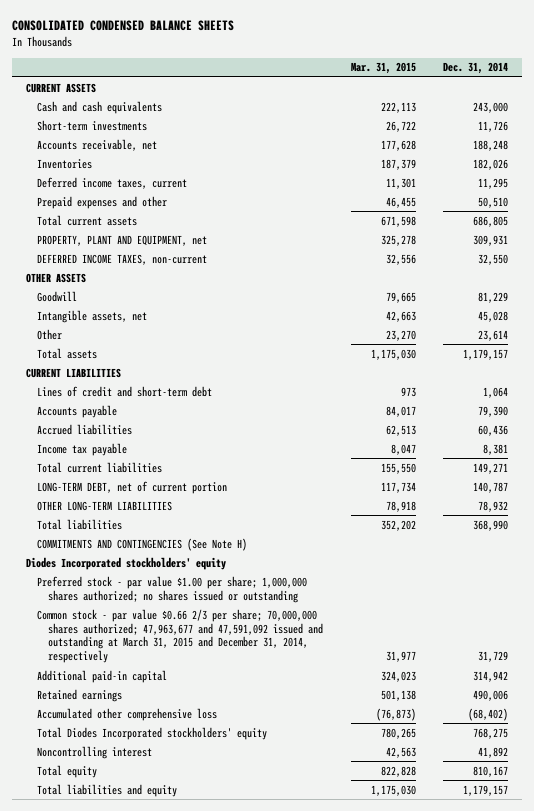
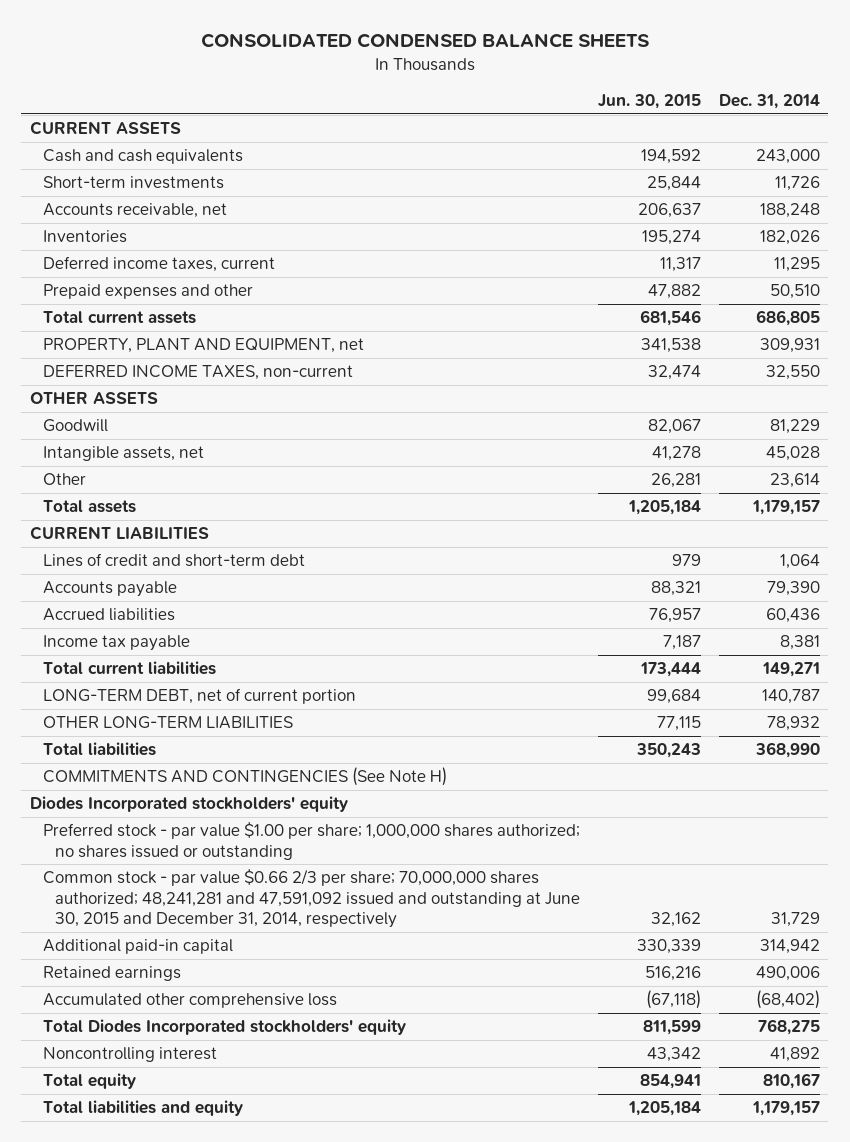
[350,62,416,75] Mar. 31, 2015 -> none
none -> [597,94,701,110] Jun. 30, 2015
[37,608,324,664] Common stock - par value $0.66 2/3 per share; 70,000,000 shares authorized; 47,963,677 and 47,591,092 issued and outstanding at March 31, 2015 and December 31, 2014, respectively -> [42,869,581,929] Common stock - par value $0.66 2/3 per share; 70,000,000 shares authorized; 48,241,281 and 47,591,092 issued and outstanding at June 30, 2015 and December 31, 2014, respectively

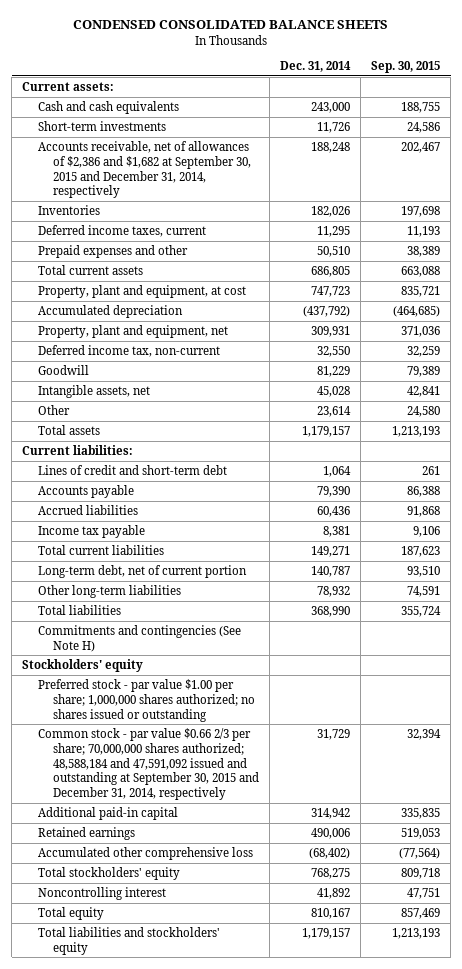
[200,33,649,49] CONSOLIDATED CONDENSED BALANCE SHEETS -> [73,20,389,30] CONDENSED CONSOLIDATED BALANCE SHEETS
[597,94,701,110] Jun. 30, 2015 -> none
none -> [371,61,441,74] Sep. 30, 2015
[29,121,181,136] CURRENT ASSETS -> [22,81,115,91] Current assets:
[42,203,227,219] Accounts receivable, net -> [37,140,252,199] Accounts receivable, net of allowances of $2,386 and $1,682 at September 30, 2015 and December 31, 2014, respectively
[29,392,158,405] OTHER ASSETS -> none
none -> [37,284,246,298] Property, plant and equipment, at cost
none -> [37,304,183,318] Accumulated depreciation
[42,338,364,354] PROPERTY, PLANT AND EQUIPMENT, net -> [37,324,228,338] Property, plant and equipment, net
[42,365,353,381] DEFERRED INCOME TAXES, non-current -> [37,344,220,357] Deferred income tax, non-current
[29,526,209,541] CURRENT LIABILITIES -> [22,444,134,455] Current liabilities:
[42,688,356,705] LONG-TERM DEBT, net of current portion -> [37,564,247,578] Long-term debt, net of current portion
[42,716,293,730] OTHER LONG-TERM LIABILITIES -> [37,584,181,598] Other long-term liabilities
[42,767,447,787] COMMITMENTS AND CONTINGENCIES (See Note H) -> [37,624,241,652] Commitments and contingencies (See Note H)
[29,796,348,813] Diodes Incorporated stockholders' equity -> [22,658,144,672] Stockholders' equity
[42,869,581,929] Common stock - par value $0.66 2/3 per share; 70,000,000 shares authorized; 48,241,281 and 47,591,092 issued and outstanding at June 30, 2015 and December 31, 2014, respectively -> [37,727,260,801] Common stock - par value $0.66 2/3 per share; 70,000,000 shares authorized; 48,588,184 and 47,591,092 issued and outstanding at September 30, 2015 and December 31, 2014, respectively
[42,1019,406,1036] Total Diodes Incorporated stockholders' equity -> [37,866,180,880] Total stockholders' equity
[42,1100,243,1117] Total liabilities and equity -> [37,926,220,955] Total liabilities and stockholders' equity

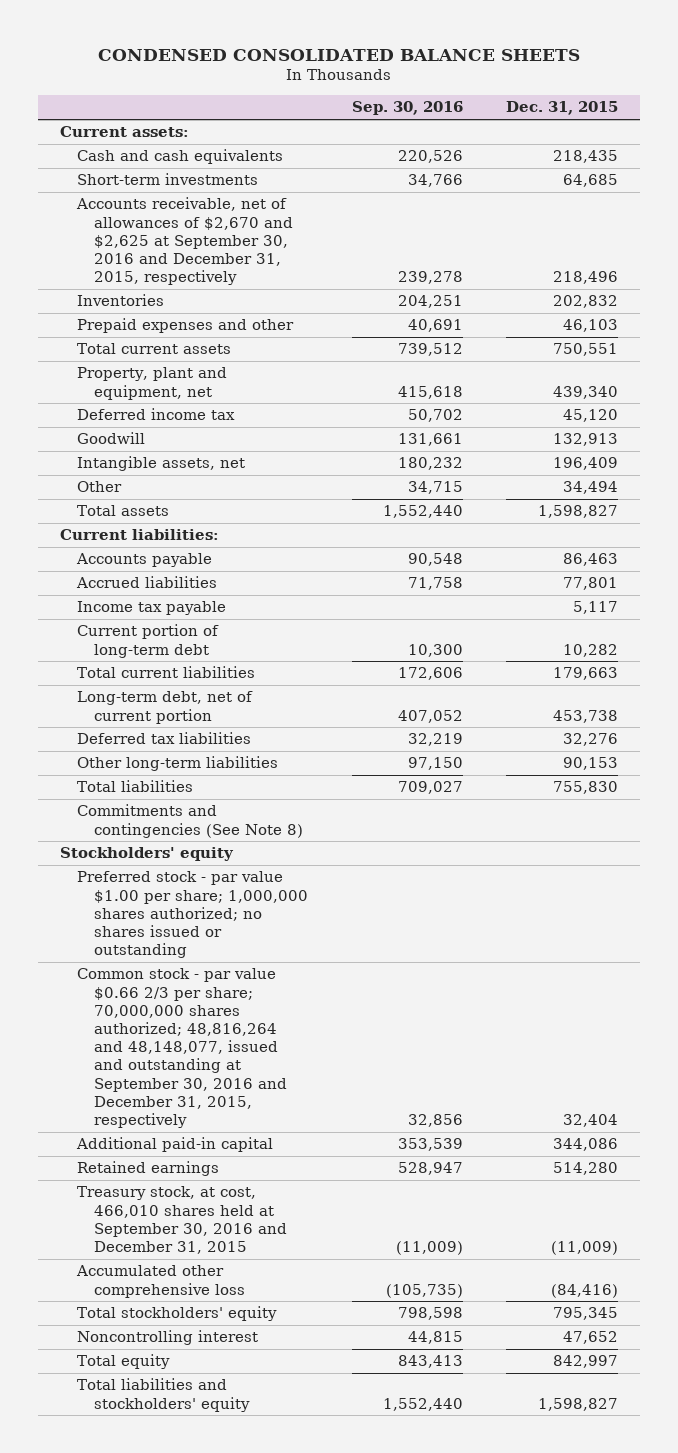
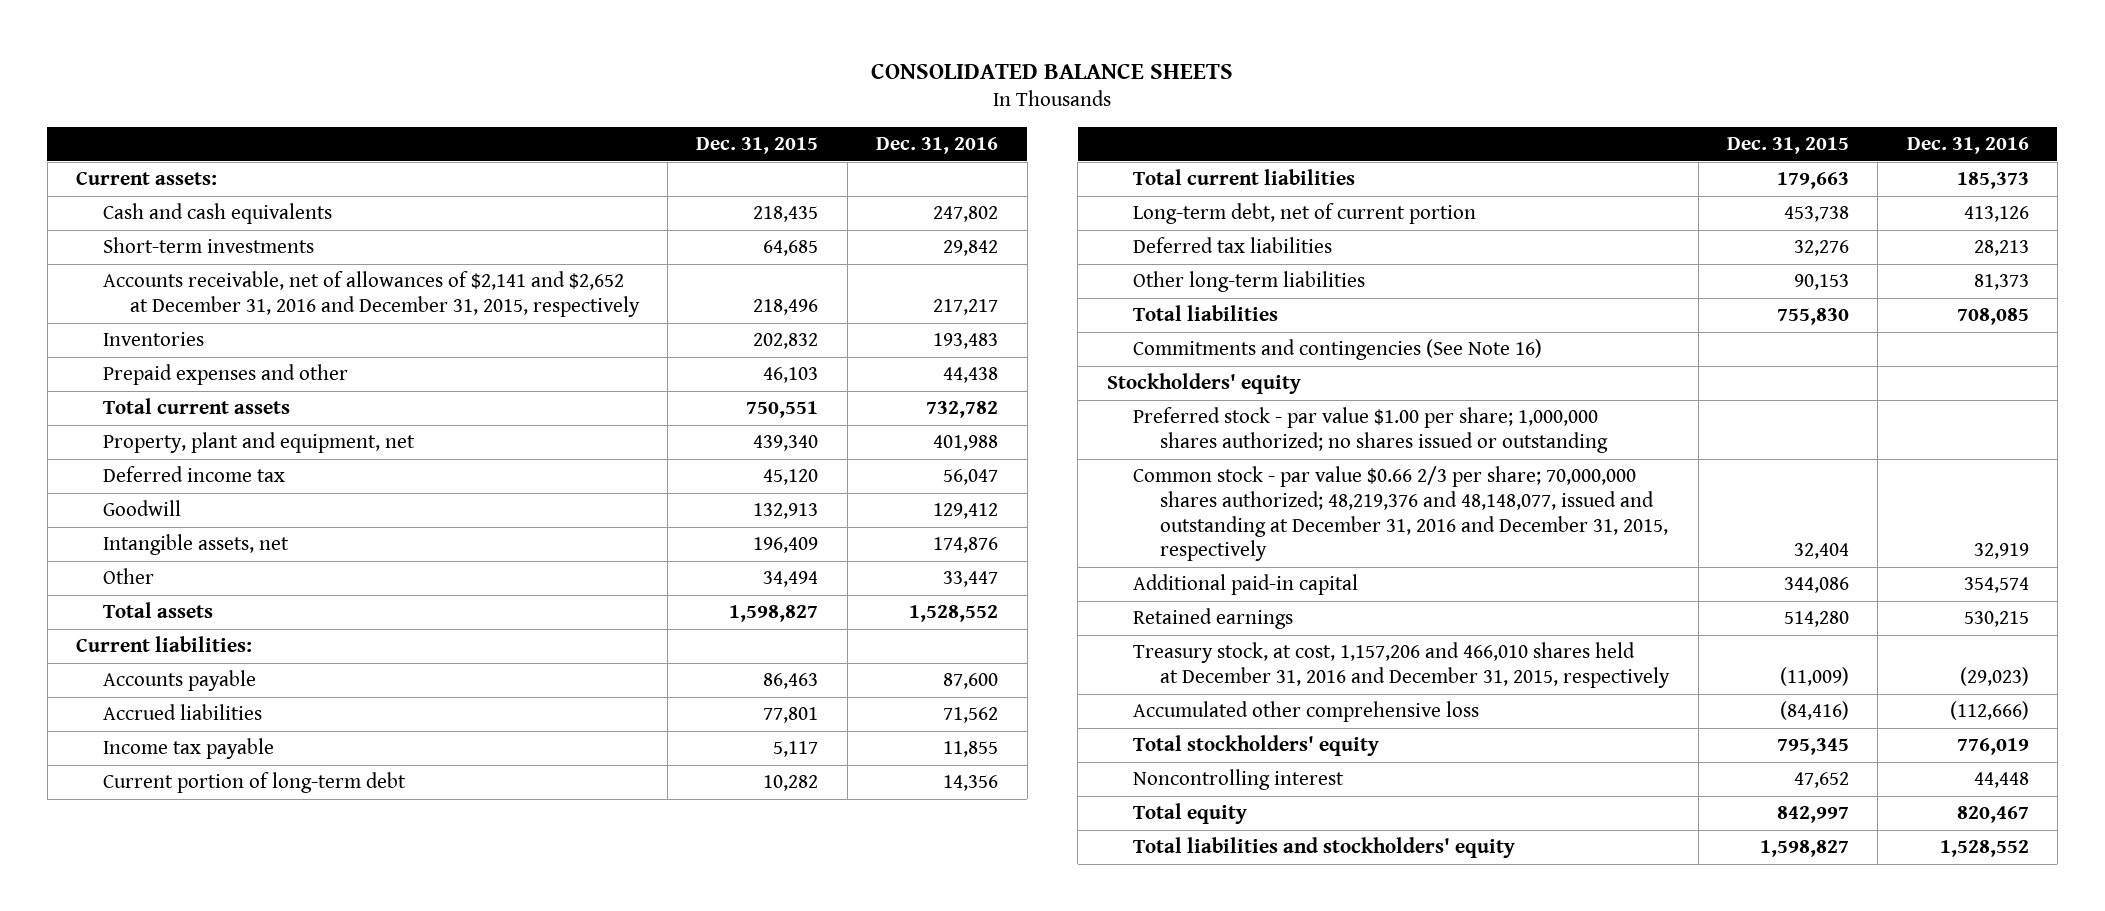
[97,48,580,61] CONDENSED CONSOLIDATED BALANCE SHEETS -> [871,63,1234,79] CONSOLIDATED BALANCE SHEETS
[351,101,463,116] Sep. 30, 2016 -> none
none -> [876,137,999,155] Dec. 31, 2016
[76,197,294,286] Accounts receivable, net of allowances of $2,670 and $2,625 at September 30, 2016 and December 31, 2015, respectively -> [102,271,640,318] Accounts receivable, net of allowances of $2,141 and $2,652 at December 31, 2016 and December 31, 2015, respectively
[77,804,304,838] Commitments and contingencies (See Note 8) -> [1133,339,1543,361] Commitments and contingencies (See Note 16)
[77,968,288,1129] Common stock - par value $0.66 2/3 per share; 70,000,000 shares authorized; 48,816,264 and 48,148,077, issued and outstanding at September 30, 2016 and December 31, 2015, respectively -> [1133,466,1669,562] Common stock - par value $0.66 2/3 per share; 70,000,000 shares authorized; 48,219,376 and 48,148,077, issued and outstanding at December 31, 2016 and December 31, 2015, respectively
[77,1186,288,1255] Treasury stock, at cost, 466,010 shares held at September 30, 2016 and December 31, 2015 -> [1133,642,1671,689] Treasury stock, at cost, 1,157,206 and 466,010 shares held at December 31, 2016 and December 31, 2015, respectively

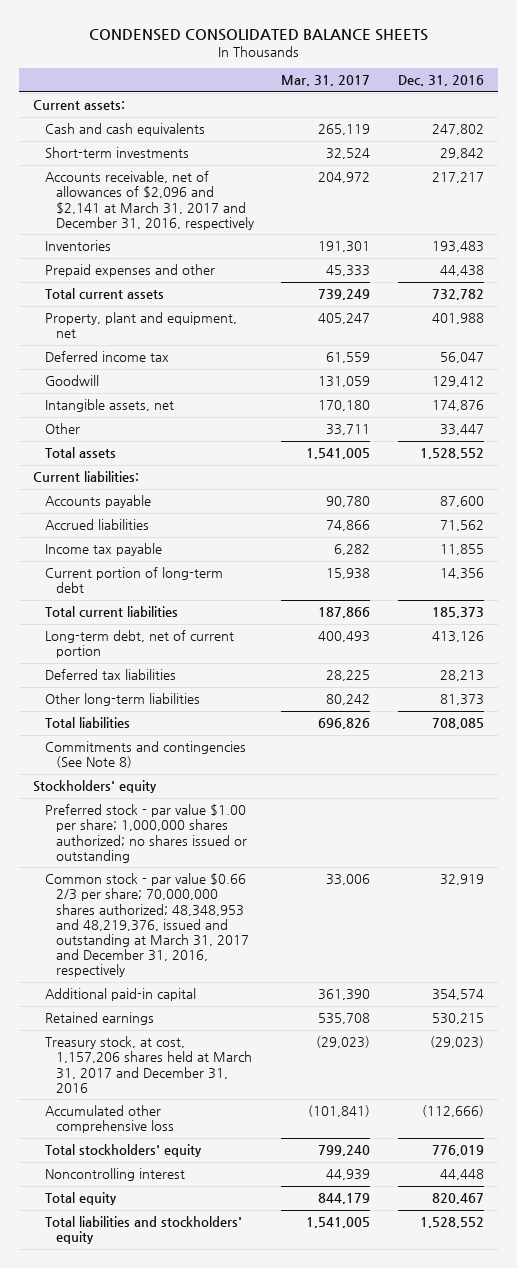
[871,63,1234,79] CONSOLIDATED BALANCE SHEETS -> [88,28,428,41] CONDENSED CONSOLIDATED BALANCE SHEETS
[696,137,819,155] Dec. 31, 2015 -> none
none -> [281,75,371,87] Mar. 31, 2017
[102,271,640,318] Accounts receivable, net of allowances of $2,141 and $2,652 at December 31, 2016 and December 31, 2015, respectively -> [44,171,254,230] Accounts receivable, net of allowances of $2,096 and $2,141 at March 31, 2017 and December 31, 2016, respectively
[1133,339,1543,361] Commitments and contingencies (See Note 16) -> [44,741,246,769] Commitments and contingencies (See Note 8)
[1133,466,1669,562] Common stock - par value $0.66 2/3 per share; 70,000,000 shares authorized; 48,219,376 and 48,148,077, issued and outstanding at December 31, 2016 and December 31, 2015, respectively -> [44,873,249,978] Common stock - par value $0.66 2/3 per share; 70,000,000 shares authorized; 48,348,953 and 48,219,376, issued and outstanding at March 31, 2017 and December 31, 2016, respectively
[1133,642,1671,689] Treasury stock, at cost, 1,157,206 and 466,010 shares held at December 31, 2016 and December 31, 2015, respectively -> [44,1036,252,1093] Treasury stock, at cost, 1,157,206 shares held at March 31, 2017 and December 31, 2016

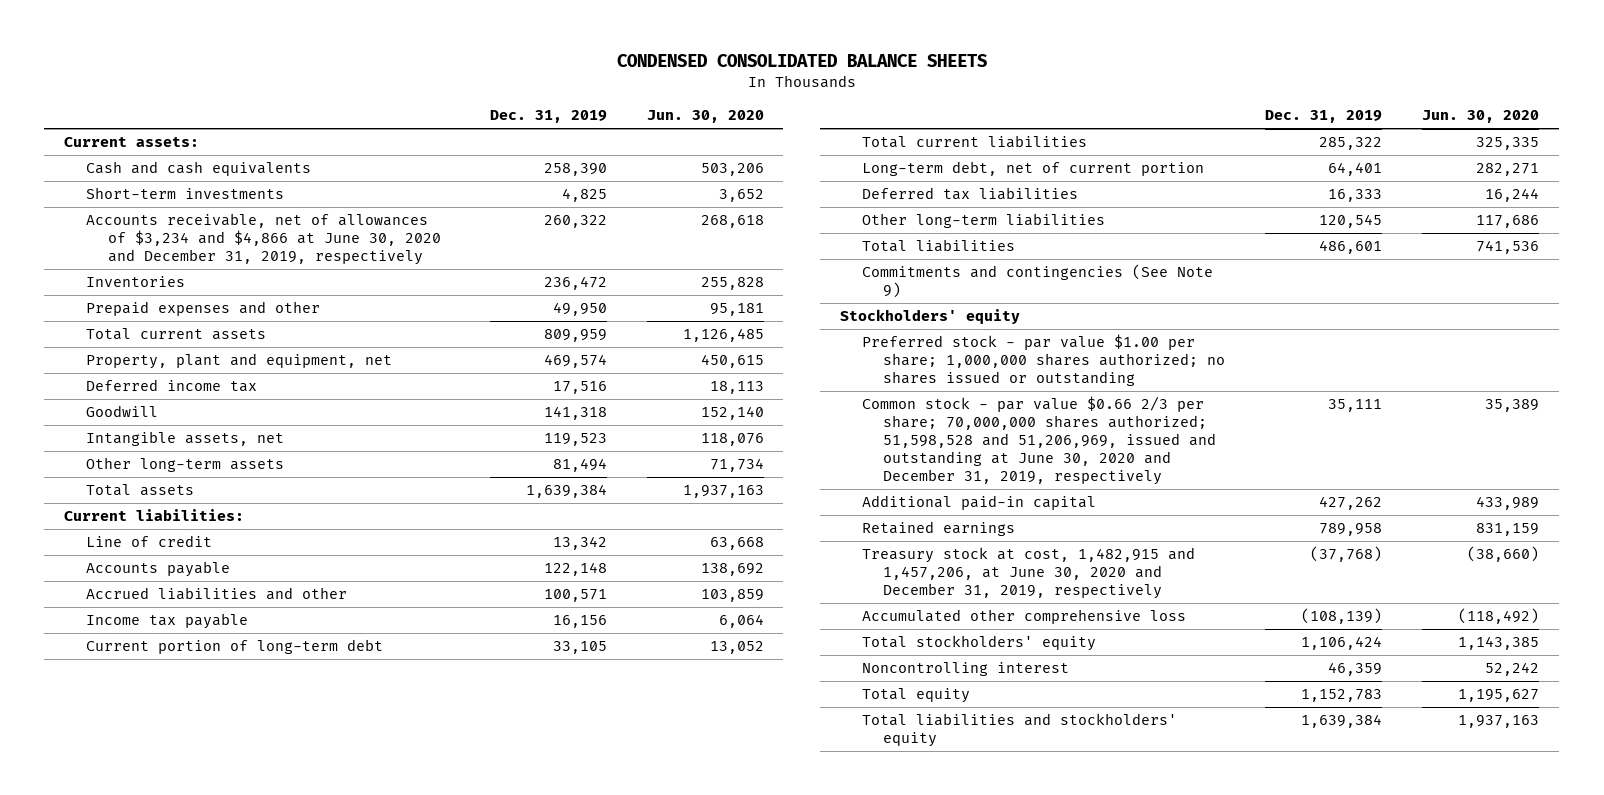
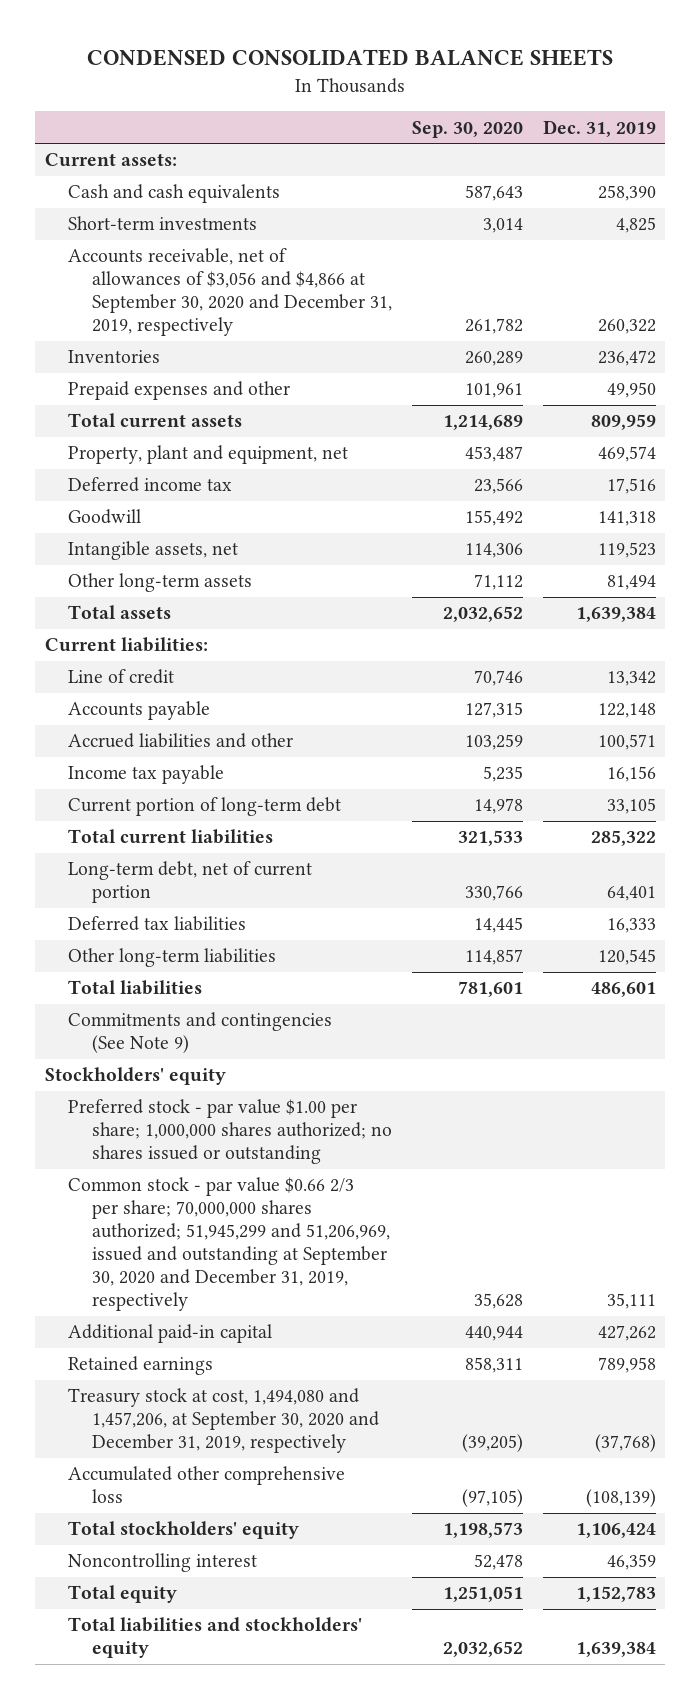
[646,110,764,124] Jun. 30, 2020 -> none
none -> [411,120,523,138] Sep. 30, 2020
[86,213,441,266] Accounts receivable, net of allowances of $3,234 and $4,866 at June 30, 2020 and December 31, 2019, respectively -> [68,248,393,337] Accounts receivable, net of allowances of $3,056 and $4,866 at September 30, 2020 and December 31, 2019, respectively
[861,396,1217,485] Common stock - par value $0.66 2/3 per share; 70,000,000 shares authorized; 51,598,528 and 51,206,969, issued and outstanding at June 30, 2020 and December 31, 2019, respectively -> [68,1177,391,1312] Common stock - par value $0.66 2/3 per share; 70,000,000 shares authorized; 51,945,299 and 51,206,969, issued and outstanding at September 30, 2020 and December 31, 2019, respectively
[861,547,1195,600] Treasury stock at cost, 1,482,915 and 1,457,206, at June 30, 2020 and December 31, 2019, respectively -> [68,1388,380,1454] Treasury stock at cost, 1,494,080 and 1,457,206, at September 30, 2020 and December 31, 2019, respectively

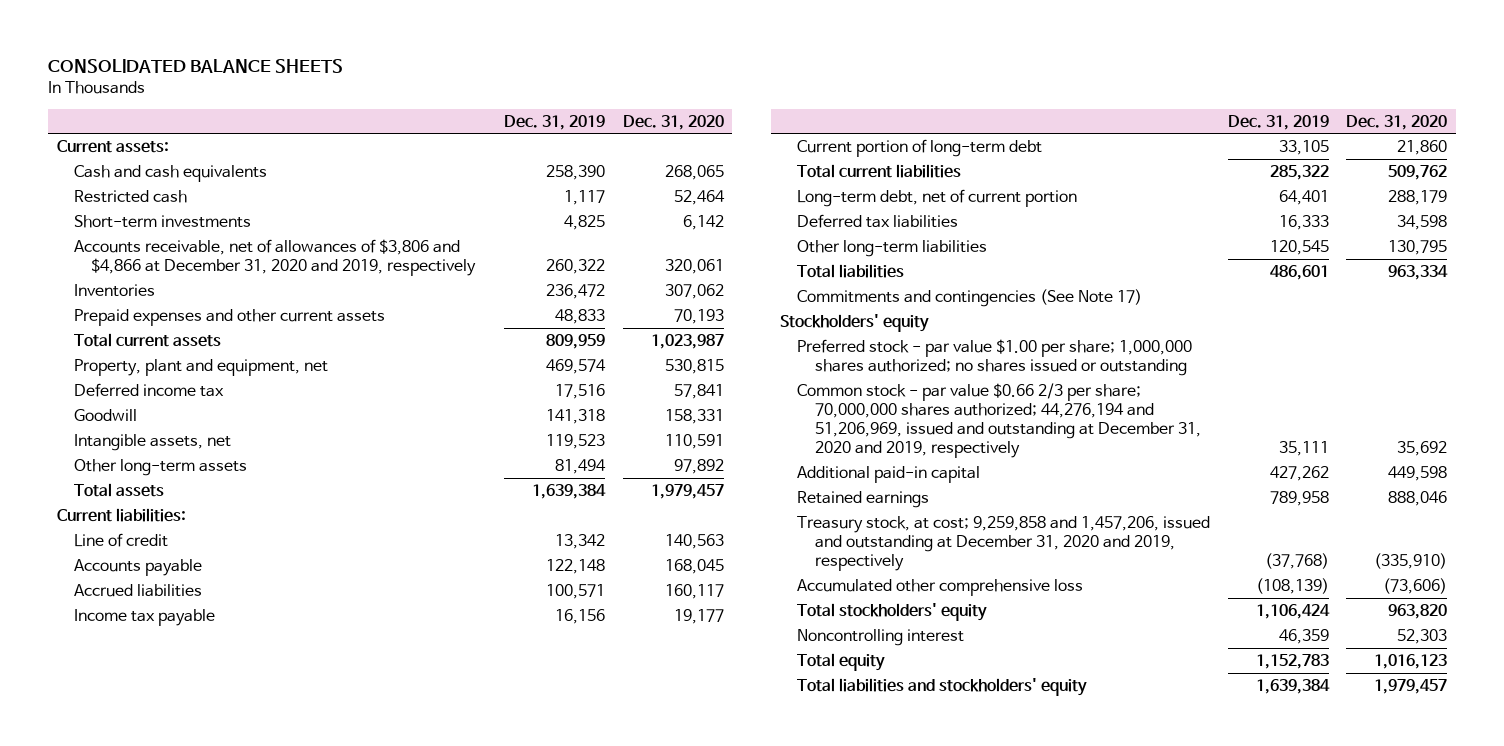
[87,49,614,67] CONDENSED CONSOLIDATED BALANCE SHEETS -> [47,59,343,74] CONSOLIDATED BALANCE SHEETS
[411,120,523,138] Sep. 30, 2020 -> none
none -> [622,114,724,130] Dec. 31, 2020
none -> [74,190,188,204] Restricted cash
[68,248,393,337] Accounts receivable, net of allowances of $3,056 and $4,866 at September 30, 2020 and December 31, 2019, respectively -> [74,239,477,277] Accounts receivable, net of allowances of $3,806 and $4,866 at December 31, 2020 and 2019, respectively
[68,381,291,401] Prepaid expenses and other -> [74,309,386,327] Prepaid expenses and other current assets
[606,382,656,399] 49,950 -> [555,309,606,325] 48,833
[68,733,294,749] Accrued liabilities and other -> [74,584,203,598] Accrued liabilities
[68,1012,333,1054] Commitments and contingencies (See Note 9) -> [797,289,1143,308] Commitments and contingencies (See Note 17)
[68,1177,391,1312] Common stock - par value $0.66 2/3 per share; 70,000,000 shares authorized; 51,945,299 and 51,206,969, issued and outstanding at September 30, 2020 and December 31, 2019, respectively -> [797,383,1201,459] Common stock - par value $0.66 2/3 per share; 70,000,000 shares authorized; 44,276,194 and 51,206,969, issued and outstanding at December 31, 2020 and 2019, respectively
[68,1388,380,1454] Treasury stock at cost, 1,494,080 and 1,457,206, at September 30, 2020 and December 31, 2019, respectively -> [797,516,1211,572] Treasury stock, at cost; 9,259,858 and 1,457,206, issued and outstanding at December 31, 2020 and 2019, respectively

